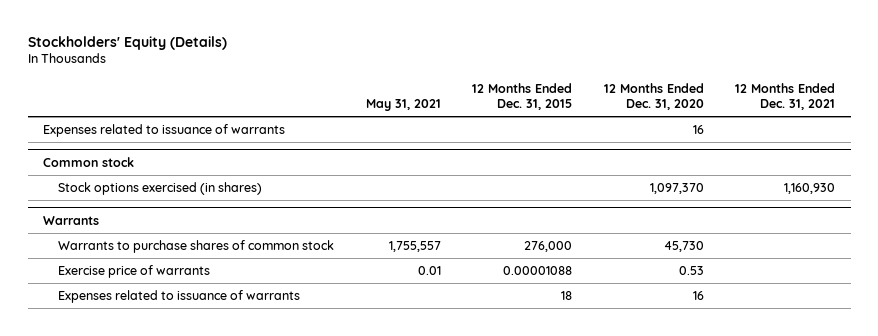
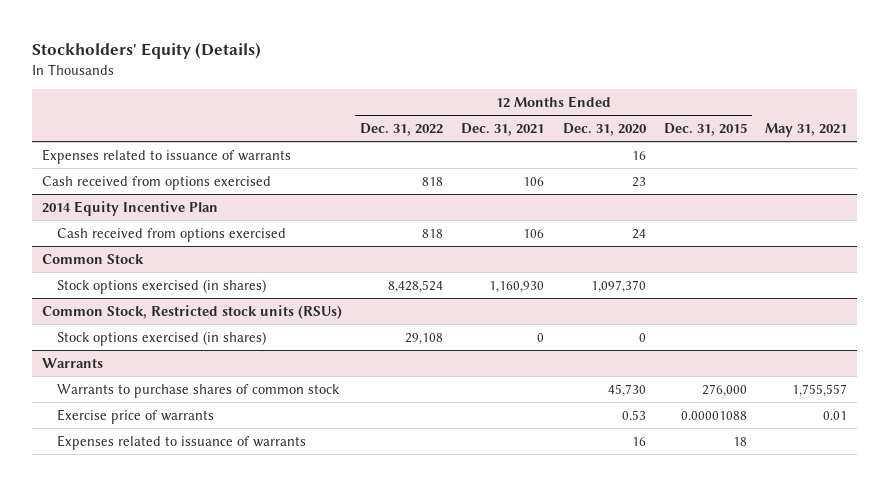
none -> [359,123,443,137] Dec. 31, 2022
none -> [41,175,271,190] Cash received from options exercised
none -> [41,200,218,216] 2014 Equity Incentive Plan
none -> [56,227,286,242] Cash received from options exercised
[43,156,135,167] Common stock -> [41,253,144,264] Common Stock
none -> [41,304,342,319] Common Stock, Restricted stock units (RSUs)
none -> [56,330,266,346] Stock options exercised (in shares)

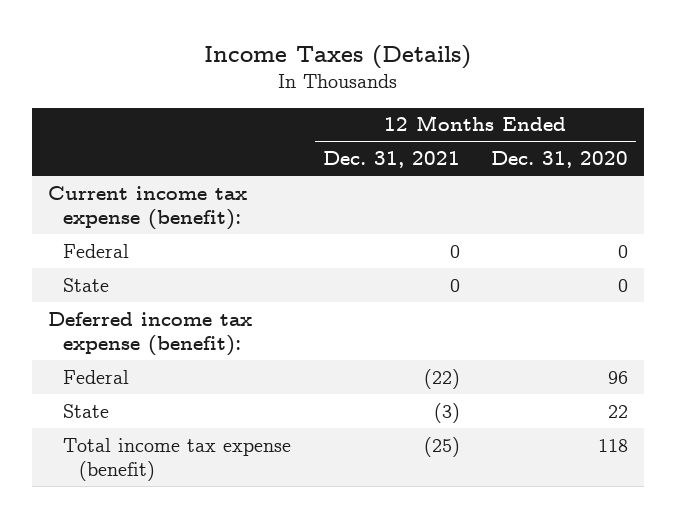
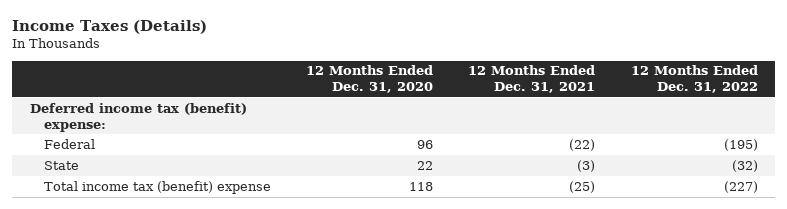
none -> [630,65,758,94] 12 Months Ended Dec. 31, 2022
[47,185,247,230] Current income tax expense (benefit): -> none
[63,243,130,258] Federal -> none
[63,277,110,292] State -> none
[47,311,252,356] Deferred income tax expense (benefit): -> [29,102,247,132] Deferred income tax (benefit) expense:
[63,437,292,481] Total income tax expense (benefit) -> [43,180,271,194] Total income tax (benefit) expense

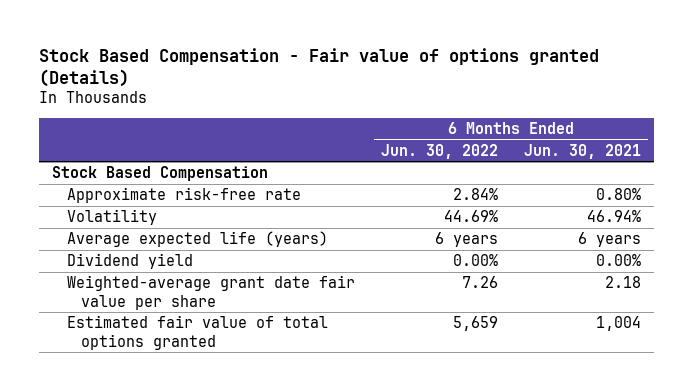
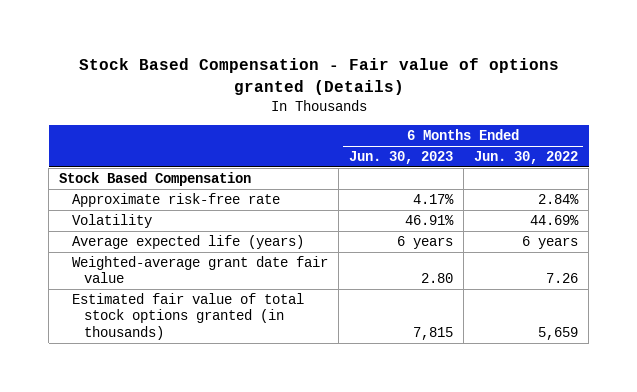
[524,143,642,159] Jun. 30, 2021 -> none
none -> [348,151,453,165] Jun. 30, 2023
[66,253,193,270] Dividend yield -> none
[66,275,355,310] Weighted-average grant date fair value per share -> [71,256,328,284] Weighted-average grant date fair value
[66,315,328,350] Estimated fair value of total options granted -> [71,293,304,340] Estimated fair value of total stock options granted (in thousands)

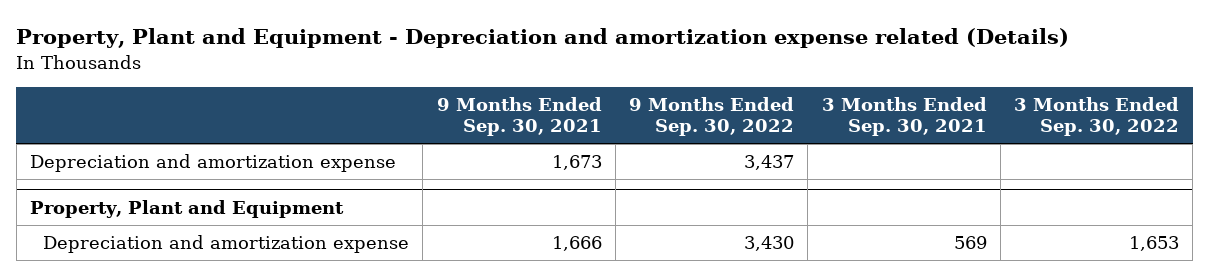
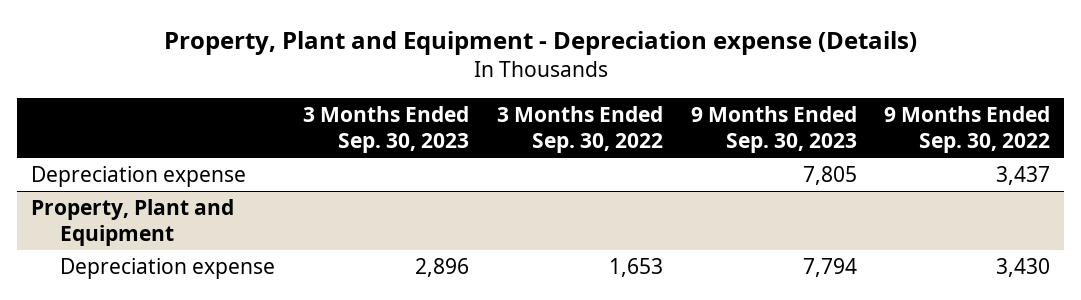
[16,28,1070,49] Property, Plant and Equipment - Depreciation and amortization expense related (Details) -> [163,31,917,56] Property, Plant and Equipment - Depreciation expense (Details)
[436,97,602,137] 9 Months Ended Sep. 30, 2021 -> none
[821,97,987,137] 3 Months Ended Sep. 30, 2021 -> none
none -> [303,106,470,154] 3 Months Ended Sep. 30, 2023
none -> [690,106,857,154] 9 Months Ended Sep. 30, 2023
[29,154,396,173] Depreciation and amortization expense -> [30,166,246,188] Depreciation expense
[43,235,410,254] Depreciation and amortization expense -> [60,258,276,280] Depreciation expense

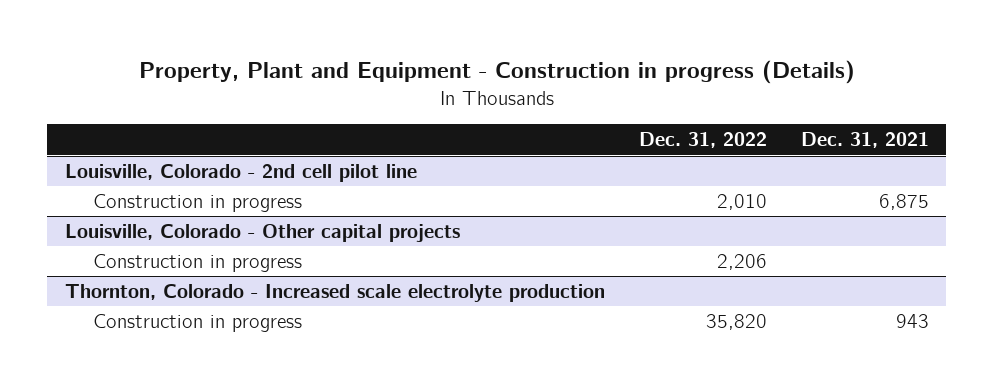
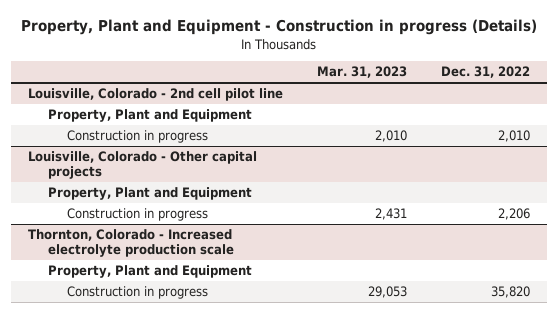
[800,132,929,149] Dec. 31, 2021 -> none
none -> [317,66,408,79] Mar. 31, 2023
none -> [47,109,252,123] Property, Plant and Equipment
none -> [47,187,252,201] Property, Plant and Equipment
[64,283,605,302] Thornton, Colorado - Increased scale electrolyte production -> [28,229,234,258] Thornton, Colorado - Increased electrolyte production scale
none -> [47,265,252,279] Property, Plant and Equipment

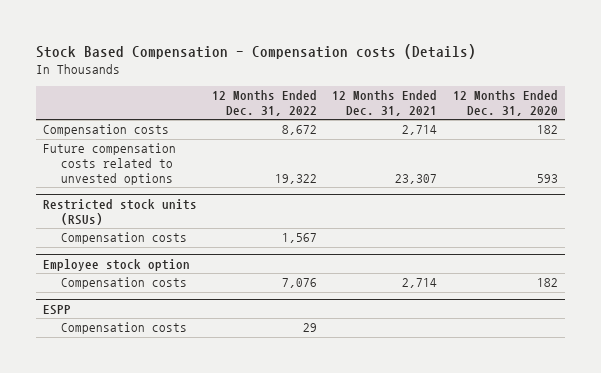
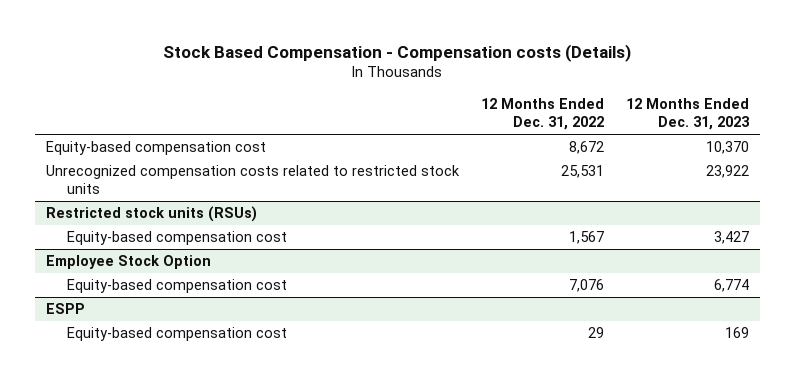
[332,90,438,117] 12 Months Ended Dec. 31, 2021 -> none
[452,90,558,117] 12 Months Ended Dec. 31, 2020 -> none
none -> [625,98,750,131] 12 Months Ended Dec. 31, 2023
[43,143,177,186] Future compensation costs related to unvested options -> none
[43,124,170,137] Compensation costs -> [46,141,267,156] Equity-based compensation cost
none -> [46,165,461,195] Unrecognized compensation costs related to restricted stock units
[60,232,187,245] Compensation costs -> [66,231,287,246] Equity-based compensation cost
[43,258,191,271] Employee stock option -> [46,255,212,270] Employee Stock Option
[60,277,187,290] Compensation costs -> [66,279,287,294] Equity-based compensation cost
[60,322,187,335] Compensation costs -> [66,327,287,342] Equity-based compensation cost

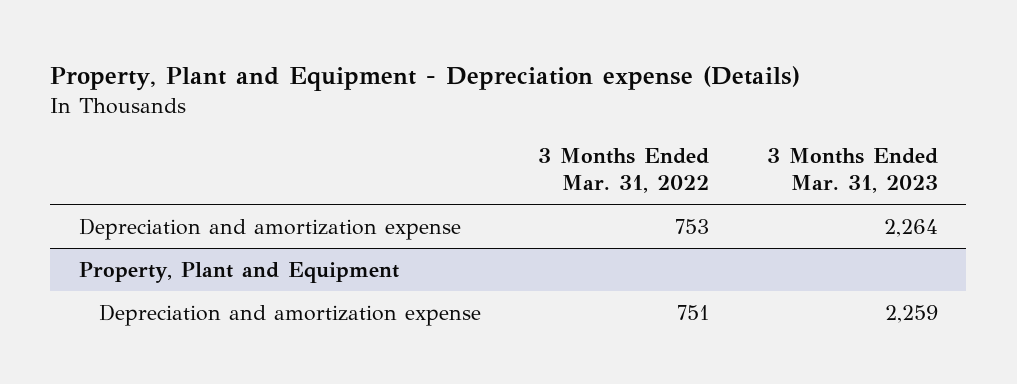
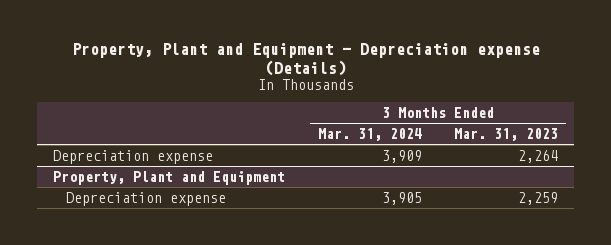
[538,147,710,194] 3 Months Ended Mar. 31, 2022 -> none
none -> [317,128,422,142] Mar. 31, 2024
[78,217,461,240] Depreciation and amortization expense -> [53,150,214,165] Depreciation expense
[98,303,481,326] Depreciation and amortization expense -> [65,192,226,207] Depreciation expense

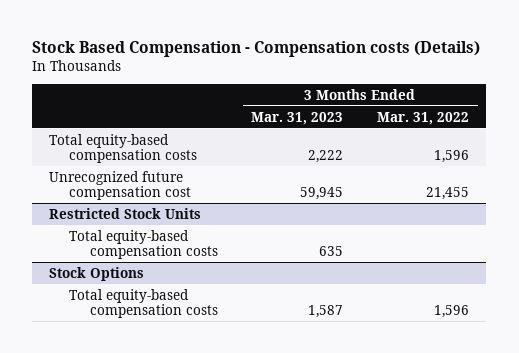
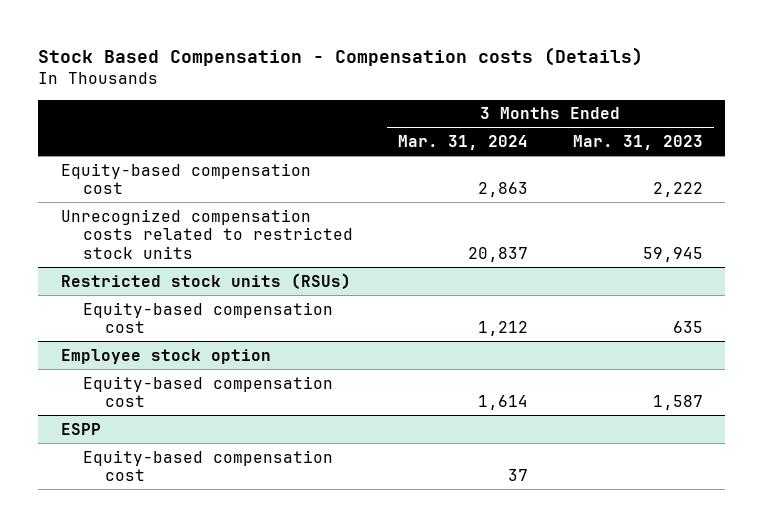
[377,111,470,125] Mar. 31, 2022 -> none
none -> [397,135,528,151] Mar. 31, 2024
[49,133,198,164] Total equity-based compensation costs -> [60,162,311,195] Equity-based compensation cost
[49,170,192,201] Unrecognized future compensation cost -> [60,208,353,259] Unrecognized compensation costs related to restricted stock units
[49,207,202,219] Restricted Stock Units -> [60,272,351,289] Restricted stock units (RSUs)
[69,229,218,260] Total equity-based compensation costs -> [82,301,333,334] Equity-based compensation cost
[49,266,145,281] Stock Options -> [60,348,271,364] Employee stock option
[69,288,218,319] Total equity-based compensation costs -> [82,375,333,408] Equity-based compensation cost
none -> [60,422,101,435] ESPP
none -> [82,449,333,482] Equity-based compensation cost

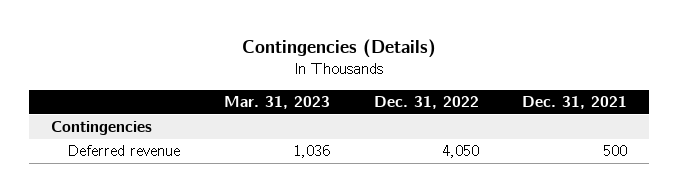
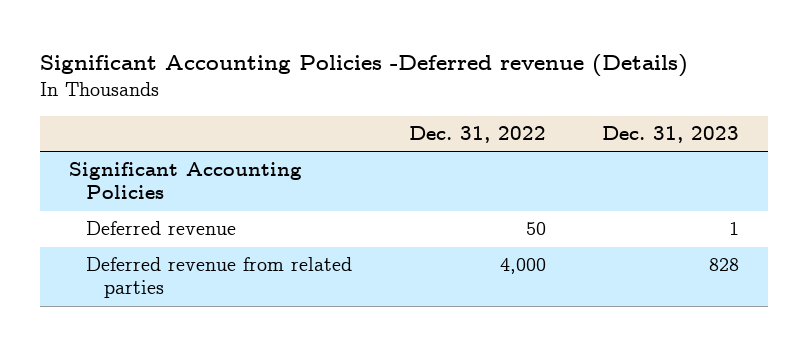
[242,39,437,59] Contingencies (Details) -> [40,54,689,78] Significant Accounting Policies -Deferred revenue (Details)
[223,96,330,110] Mar. 31, 2023 -> none
[522,96,628,110] Dec. 31, 2021 -> none
none -> [602,125,740,143] Dec. 31, 2023
[50,121,152,136] Contingencies -> none
none -> [68,162,302,200] Significant Accounting Policies
[441,145,479,159] 4,050 -> [525,222,546,236] 50
none -> [86,257,353,299] Deferred revenue from related parties

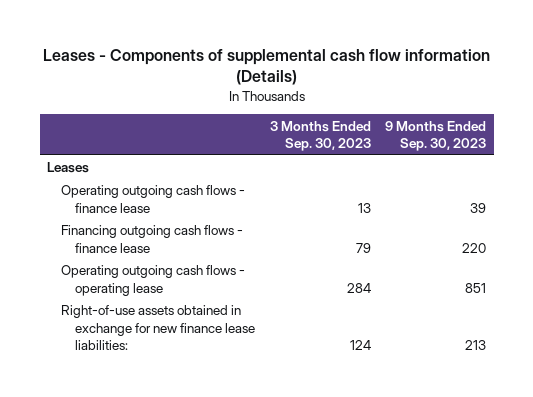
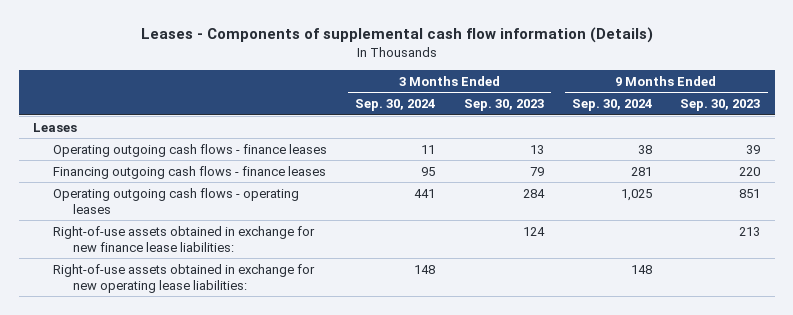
none -> [355,99,436,112] Sep. 30, 2024
none -> [572,99,653,112] Sep. 30, 2024
[61,185,246,213] Operating outgoing cash flows - finance lease -> [53,143,328,157] Operating outgoing cash flows - finance leases
[61,225,244,253] Financing outgoing cash flows - finance lease -> [53,165,327,179] Financing outgoing cash flows - finance leases
[61,265,246,296] Operating outgoing cash flows - operating lease -> [53,187,300,214] Operating outgoing cash flows - operating leases
none -> [53,263,316,293] Right-of-use assets obtained in exchange for new operating lease liabilities:

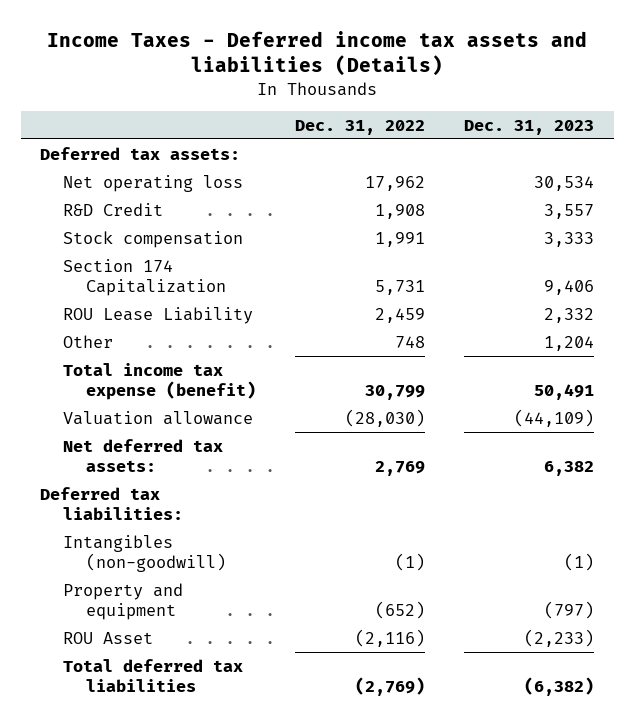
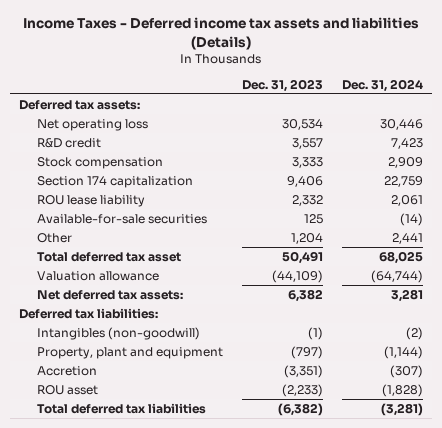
[295,119,426,135] Dec. 31, 2022 -> none
none -> [341,78,423,92] Dec. 31, 2024
[63,202,164,216] R&D Credit -> [36,137,101,148] R&D credit
[63,258,226,297] Section 174 Capitalization -> [36,175,193,188] Section 174 capitalization
[63,306,254,324] ROU Lease Liability -> [36,194,145,207] ROU lease liability
none -> [36,213,207,224] Available-for-sale securities
[63,362,256,401] Total income tax expense (benefit) -> [36,251,181,262] Total deferred tax asset
[63,582,184,621] Property and equipment -> [36,346,223,359] Property, plant and equipment
none -> [36,365,97,376] Accretion
[63,631,154,644] ROU Asset -> [36,384,98,395] ROU asset

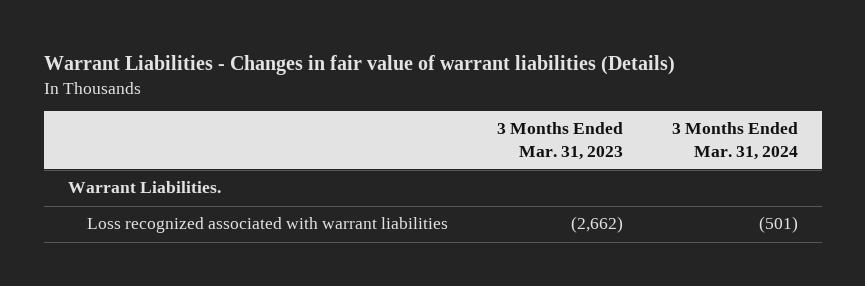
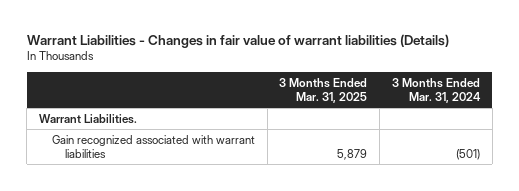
[496,122,623,160] 3 Months Ended Mar. 31, 2023 -> none
none -> [279,77,368,103] 3 Months Ended Mar. 31, 2025
[86,217,448,234] Loss recognized associated with warrant liabilities -> [51,134,255,158] Gain recognized associated with warrant liabilities

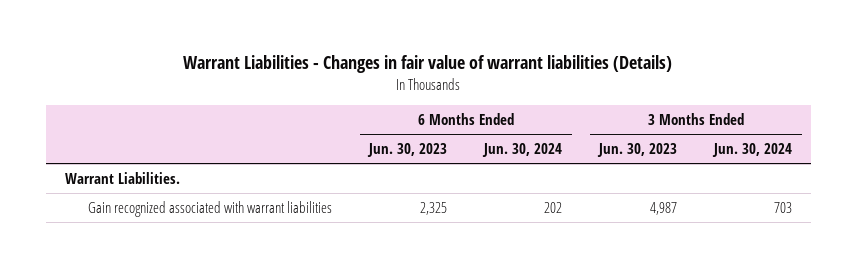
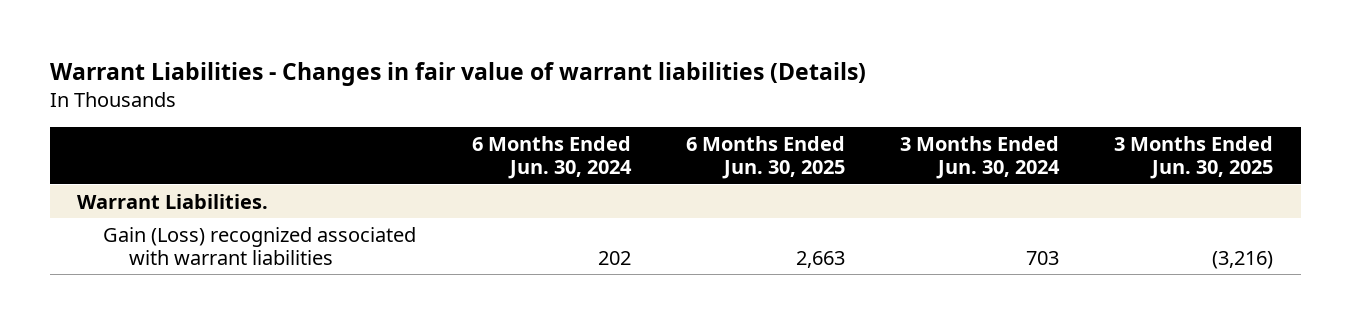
[367,143,448,158] Jun. 30, 2023 -> none
[597,143,678,158] Jun. 30, 2023 -> none
none -> [685,136,845,180] 6 Months Ended Jun. 30, 2025
none -> [1114,136,1274,180] 3 Months Ended Jun. 30, 2025
[88,200,333,217] Gain recognized associated with warrant liabilities -> [103,226,417,265] Gain (Loss) recognized associated with warrant liabilities

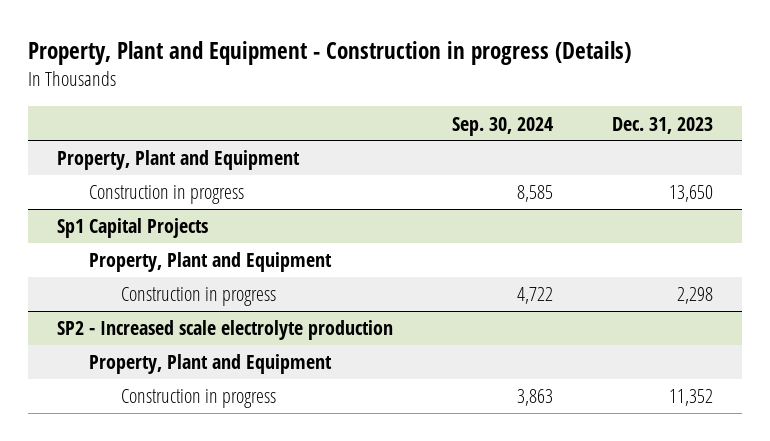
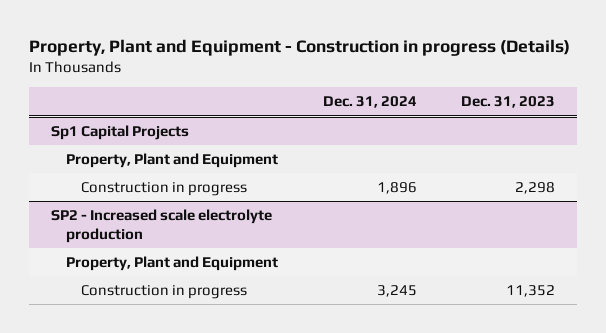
[451,116,553,136] Sep. 30, 2024 -> none
none -> [322,96,417,109] Dec. 31, 2024
[57,150,301,171] Property, Plant and Equipment -> none
[88,185,244,205] Construction in progress -> none

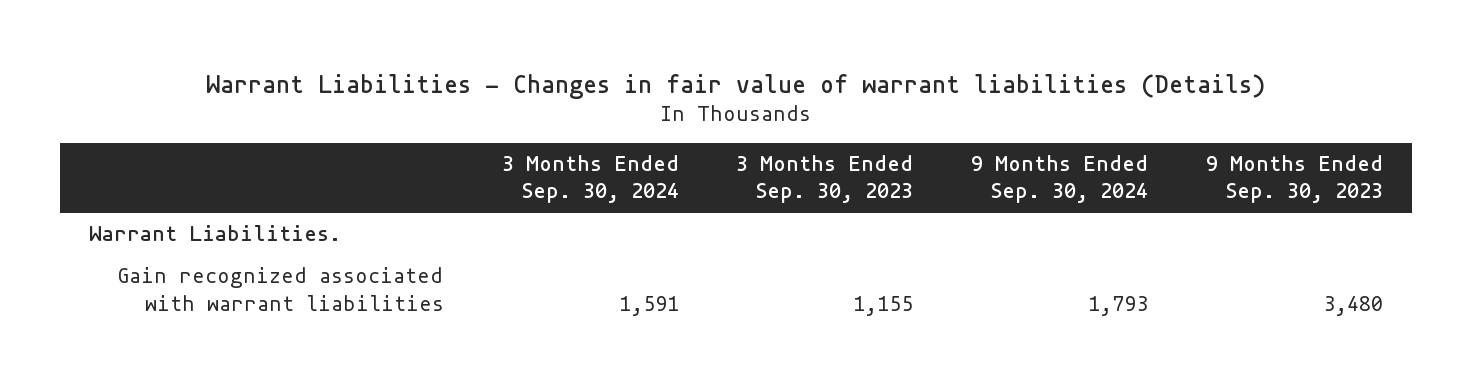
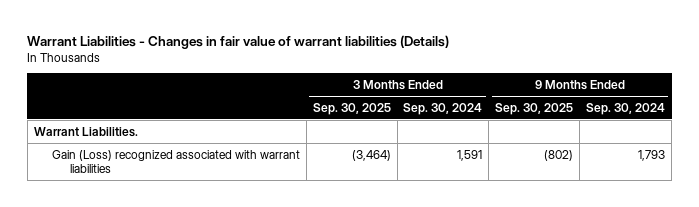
[736,155,914,204] 3 Months Ended Sep. 30, 2023 -> none
[1206,155,1384,204] 9 Months Ended Sep. 30, 2023 -> none
none -> [312,102,391,115] Sep. 30, 2025
none -> [495,102,574,115] Sep. 30, 2025
[116,267,444,311] Gain recognized associated with warrant liabilities -> [51,149,300,173] Gain (Loss) recognized associated with warrant liabilities

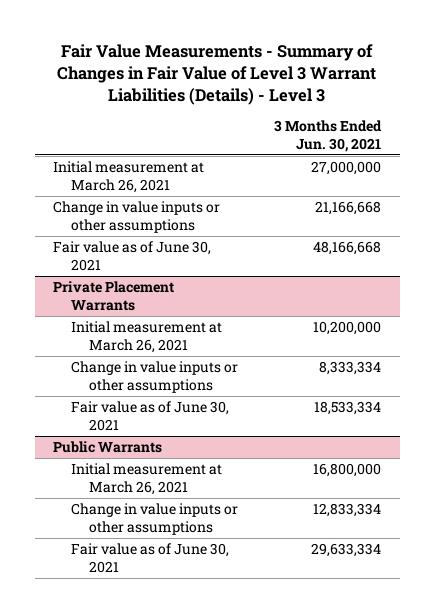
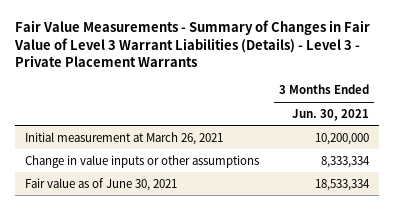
[57,43,377,105] Fair Value Measurements - Summary of Changes in Fair Value of Level 3 Warrant Liabilities (Details) - Level 3 -> [13,20,370,68] Fair Value Measurements - Summary of Changes in Fair Value of Level 3 Warrant Liabilities (Details) - Level 3 - Private Placement Warrants
[52,160,204,194] Initial measurement at March 26, 2021 -> none
[52,200,220,234] Change in value inputs or other assumptions -> none
[52,240,211,272] Fair value as of June 30, 2021 -> none
[52,280,174,312] Private Placement Warrants -> none
[52,440,162,453] Public Warrants -> none
[71,462,223,496] Initial measurement at March 26, 2021 -> none
[71,502,239,536] Change in value inputs or other assumptions -> none
[71,542,230,574] Fair value as of June 30, 2021 -> none

